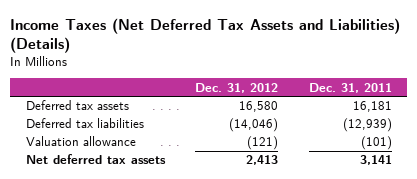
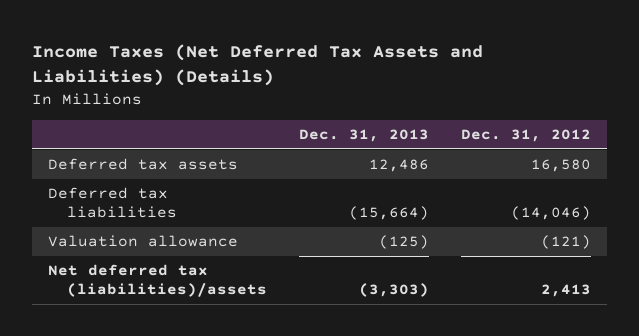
[308,82,392,93] Dec. 31, 2011 -> none
none -> [298,129,429,143] Dec. 31, 2013
[25,154,166,165] Net deferred tax assets -> [47,264,267,298] Net deferred tax (liabilities)/assets

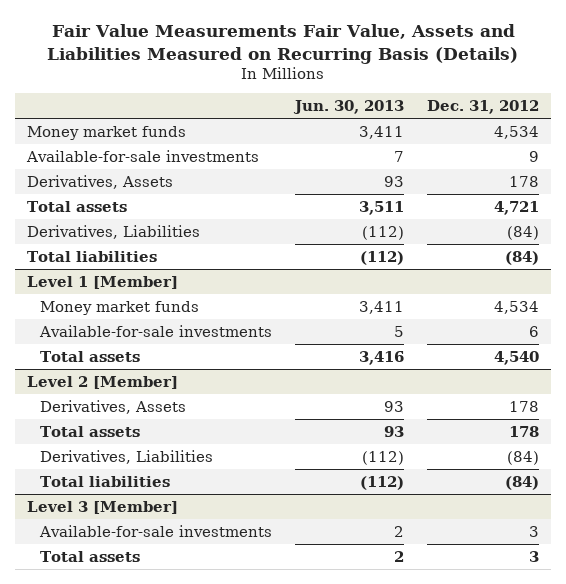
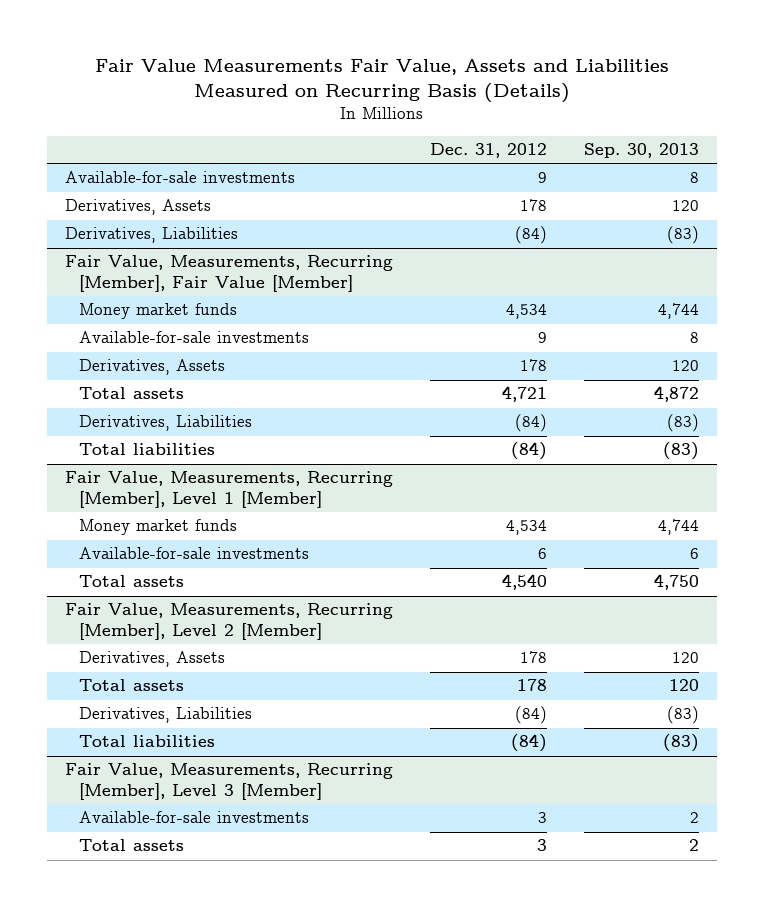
[293,100,405,115] Jun. 30, 2013 -> none
none -> [583,143,699,159] Sep. 30, 2013
none -> [65,171,296,184] Available-for-sale investments
none -> [65,199,212,216] Derivatives, Assets
none -> [65,227,239,244] Derivatives, Liabilities
none -> [65,255,394,293] Fair Value, Measurements, Recurring [Member], Fair Value [Member]
[26,275,178,289] Level 1 [Member] -> none
none -> [65,471,394,509] Fair Value, Measurements, Recurring [Member], Level 1 [Member]
[26,375,178,389] Level 2 [Member] -> none
none -> [65,603,394,641] Fair Value, Measurements, Recurring [Member], Level 2 [Member]
[26,500,178,514] Level 3 [Member] -> none
none -> [65,763,394,801] Fair Value, Measurements, Recurring [Member], Level 3 [Member]

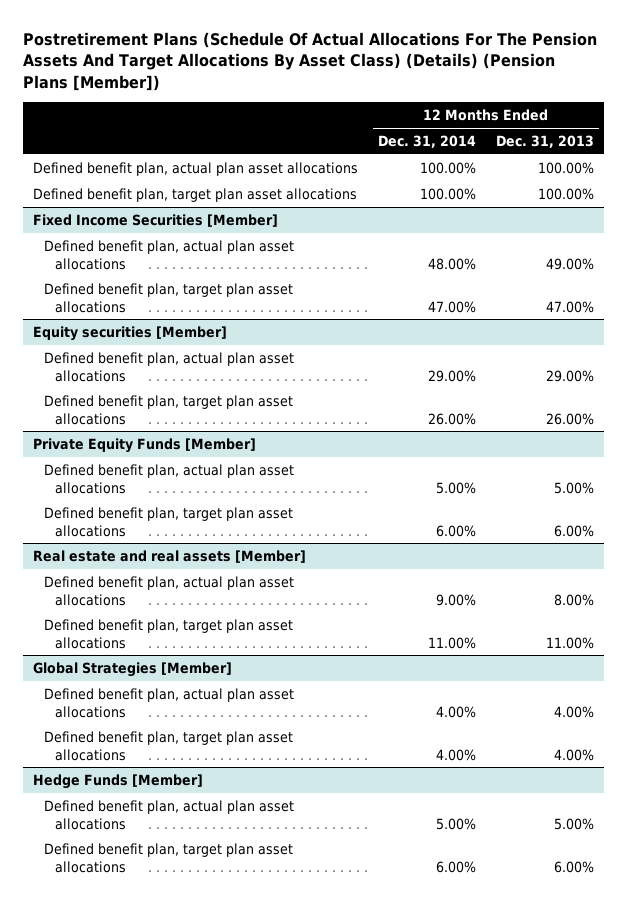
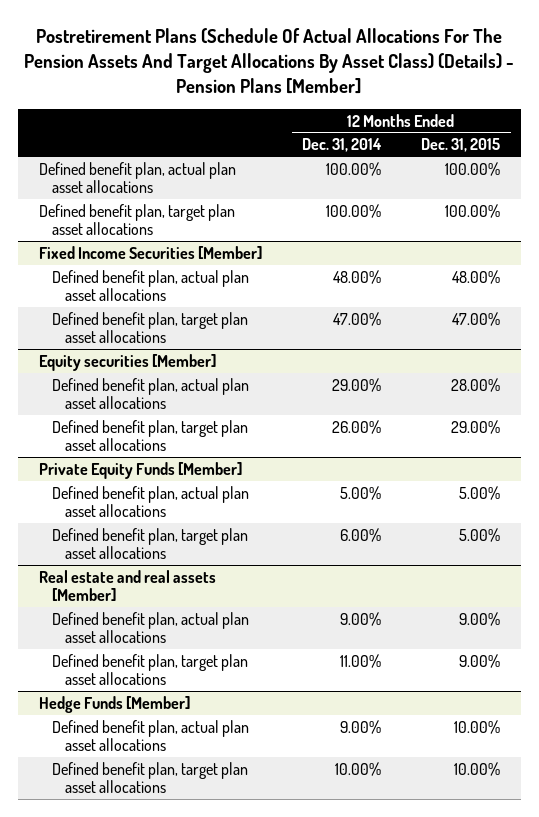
[22,31,597,92] Postretirement Plans (Schedule Of Actual Allocations For The Pension Assets And Target Allocations By Asset Class) (Details) (Pension Plans [Member]) -> [24,28,515,94] Postretirement Plans (Schedule Of Actual Allocations For The Pension Assets And Target Allocations By Asset Class) (Details) - Pension Plans [Member]
[495,135,594,149] Dec. 31, 2013 -> none
none -> [421,138,501,153] Dec. 31, 2015
[32,662,232,678] Global Strategies [Member] -> none
[43,688,294,718] Defined benefit plan, actual plan asset allocations -> none
[43,731,293,761] Defined benefit plan, target plan asset allocations -> none
[435,817,476,830] 5.00% -> [339,719,381,734] 9.00%
[435,860,476,873] 6.00% -> [334,761,381,776] 10.00%

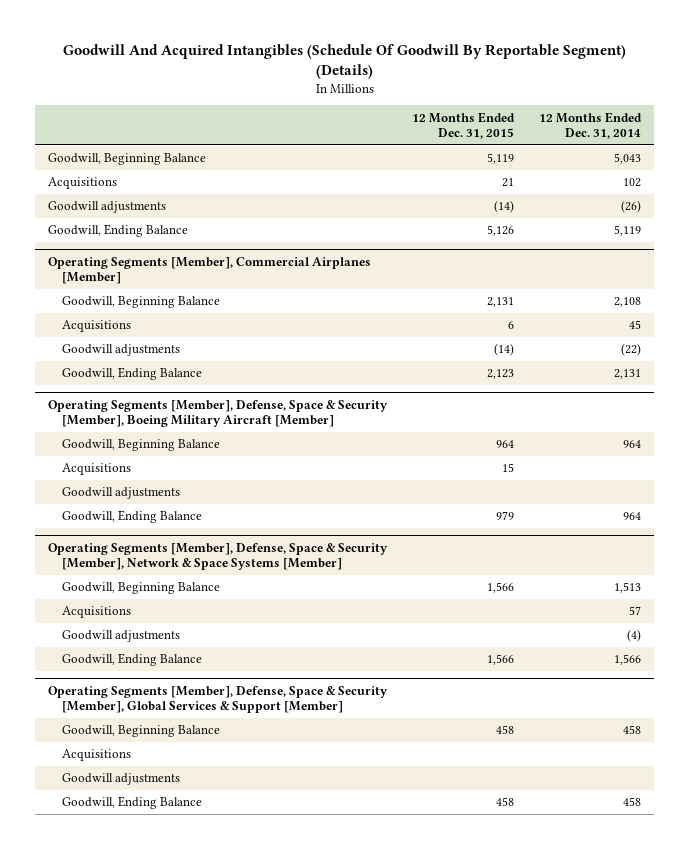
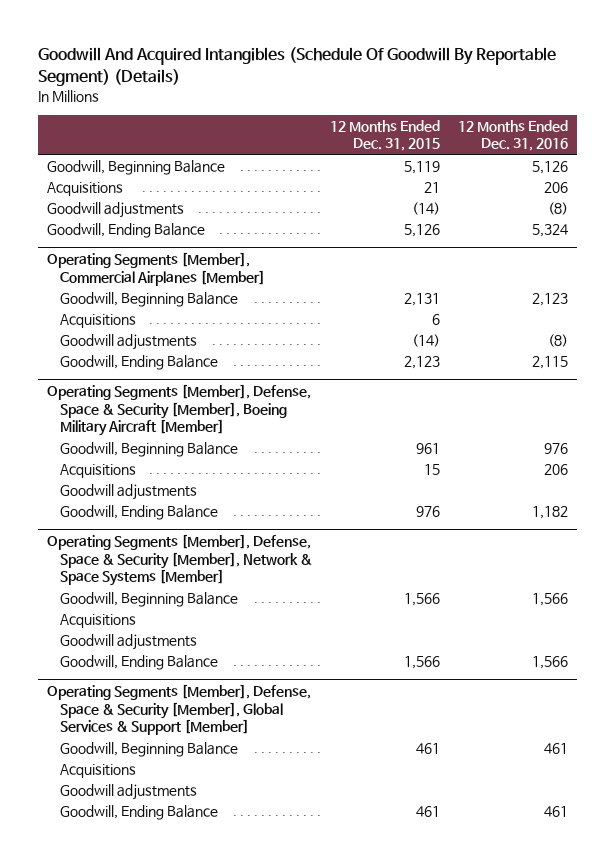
[539,111,643,140] 12 Months Ended Dec. 31, 2014 -> none
none -> [458,119,569,152] 12 Months Ended Dec. 31, 2016
[496,440,515,449] 964 -> [415,442,440,454] 961
[496,511,515,521] 979 -> [415,505,440,517] 976
[496,725,515,735] 458 -> [415,742,440,754] 461
[496,797,515,807] 458 -> [415,805,440,817] 461

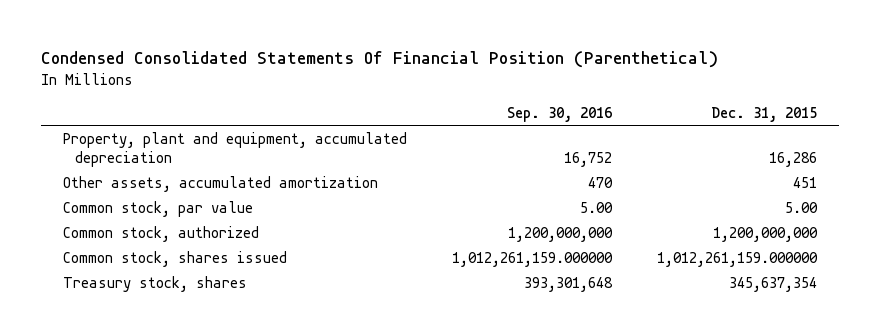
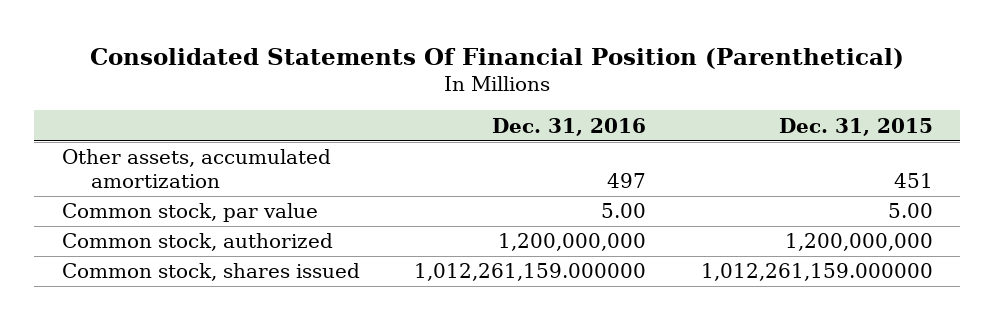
[40,51,718,69] Condensed Consolidated Statements Of Financial Position (Parenthetical) -> [90,47,905,69] Consolidated Statements Of Financial Position (Parenthetical)
[506,106,612,122] Sep. 30, 2016 -> none
none -> [492,117,647,136] Dec. 31, 2016
[63,131,408,167] Property, plant and equipment, accumulated depreciation -> none
[63,275,248,292] Treasury stock, shares -> none

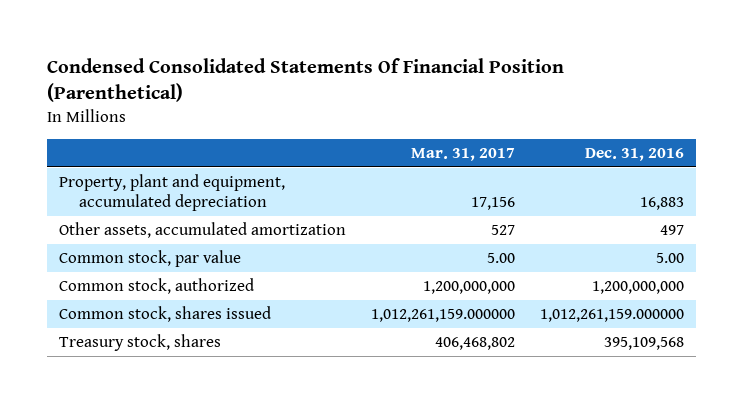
[90,47,905,69] Consolidated Statements Of Financial Position (Parenthetical) -> [47,58,565,103] Condensed Consolidated Statements Of Financial Position (Parenthetical)
[779,117,934,136] Dec. 31, 2015 -> none
none -> [411,148,516,162] Mar. 31, 2017
none -> [59,174,286,212] Property, plant and equipment, accumulated depreciation
none -> [59,334,222,352] Treasury stock, shares

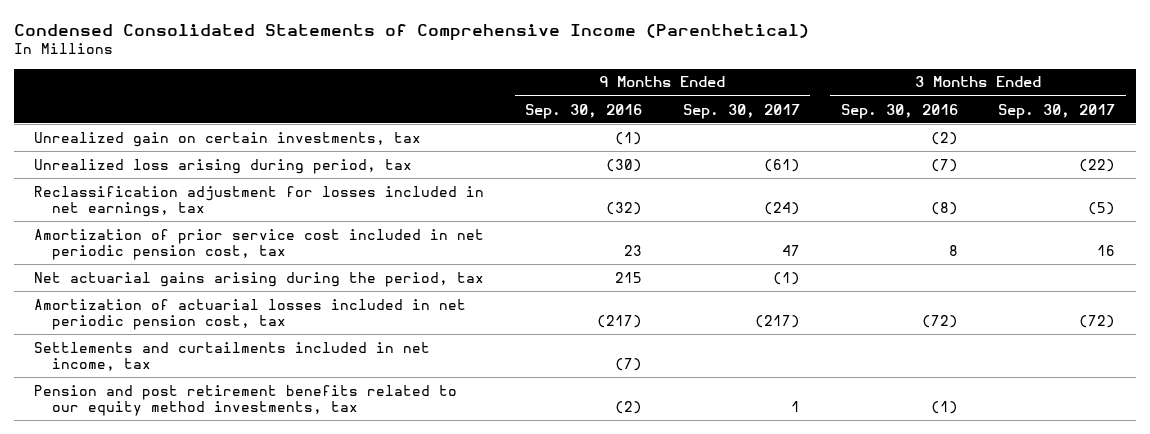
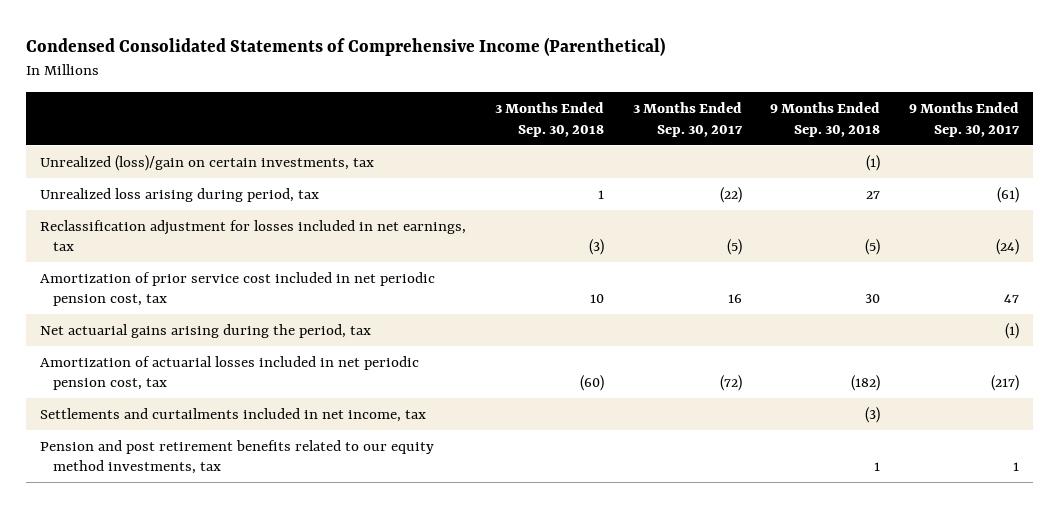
[524,103,642,119] Sep. 30, 2016 -> none
[840,103,958,119] Sep. 30, 2016 -> none
none -> [494,102,604,137] 3 Months Ended Sep. 30, 2018
none -> [770,102,881,137] 9 Months Ended Sep. 30, 2018
[34,131,422,147] Unrealized gain on certain investments, tax -> [40,154,375,171] Unrealized (loss)/gain on certain investments, tax

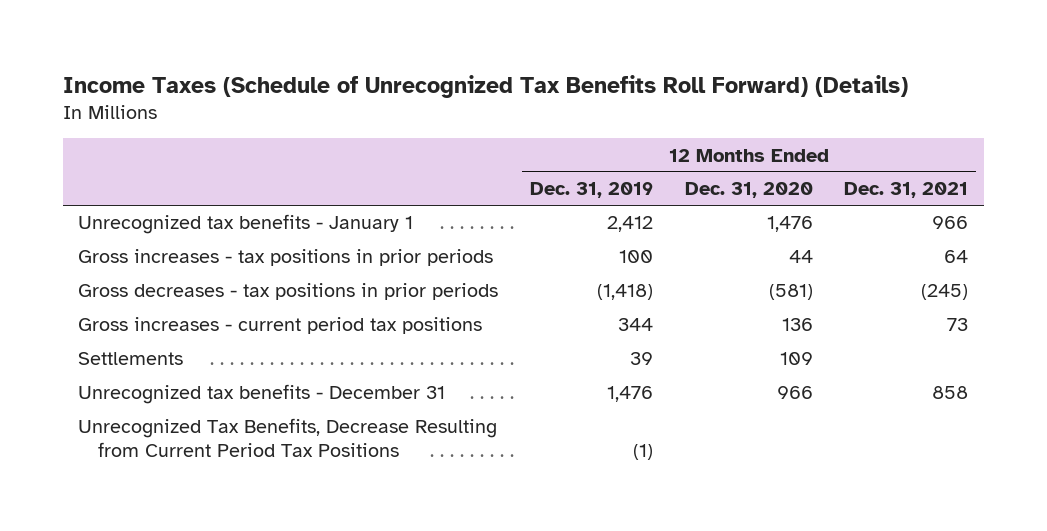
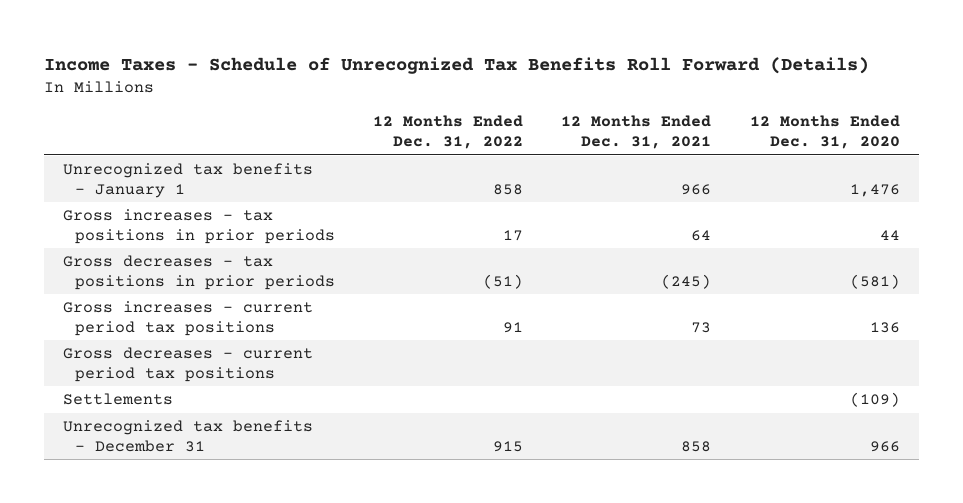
[62,74,908,98] Income Taxes (Schedule of Unrecognized Tax Benefits Roll Forward) (Details) -> [43,56,869,74] Income Taxes - Schedule of Unrecognized Tax Benefits Roll Forward (Details)
[530,182,654,199] Dec. 31, 2019 -> none
none -> [373,115,524,150] 12 Months Ended Dec. 31, 2022
none -> [63,347,314,382] Gross decreases - current period tax positions
[779,352,813,366] 109 -> [849,392,900,408] (109)
[78,418,498,458] Unrecognized Tax Benefits, Decrease Resulting from Current Period Tax Positions -> none

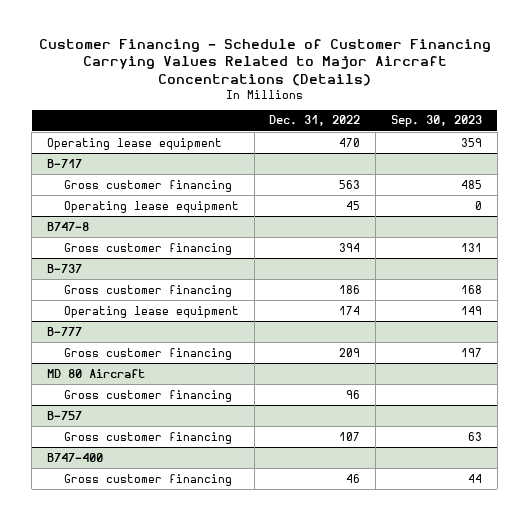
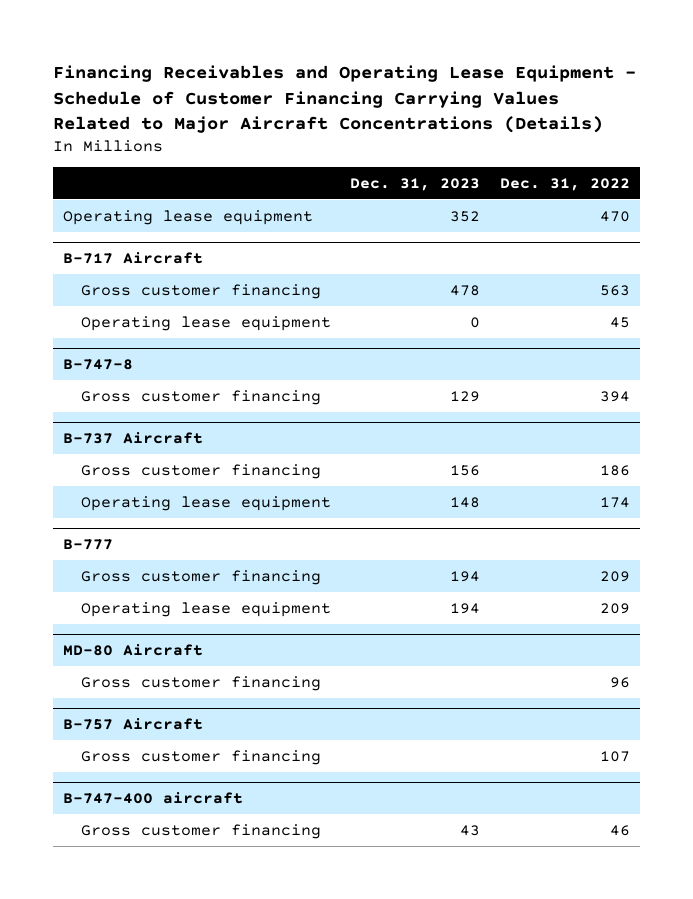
[38,39,491,86] Customer Financing - Schedule of Customer Financing Carrying Values Related to Major Aircraft Concentrations (Details) -> [52,65,636,133] Financing Receivables and Operating Lease Equipment - Schedule of Customer Financing Carrying Values Related to Major Aircraft Concentrations (Details)
[390,115,482,128] Sep. 30, 2023 -> none
none -> [350,177,481,191] Dec. 31, 2023
[47,158,83,168] B-717 -> [62,251,203,264] B-717 Aircraft
[47,221,90,231] B747-8 -> [62,358,133,370] B-747-8
[47,263,83,273] B-737 -> [62,431,203,444] B-737 Aircraft
none -> [80,601,331,617] Operating lease equipment
[47,368,146,378] MD 80 Aircraft -> [62,643,203,656] MD-80 Aircraft
[47,410,83,420] B-757 -> [62,717,203,730] B-757 Aircraft
[47,452,104,462] B747-400 -> [62,791,243,804] B-747-400 aircraft

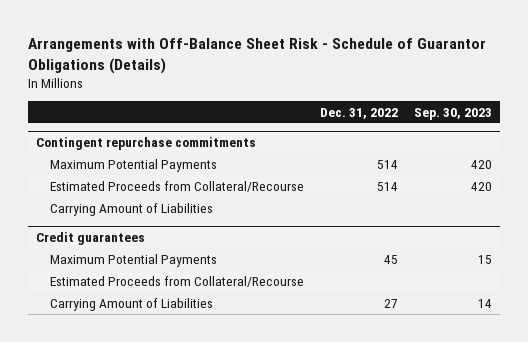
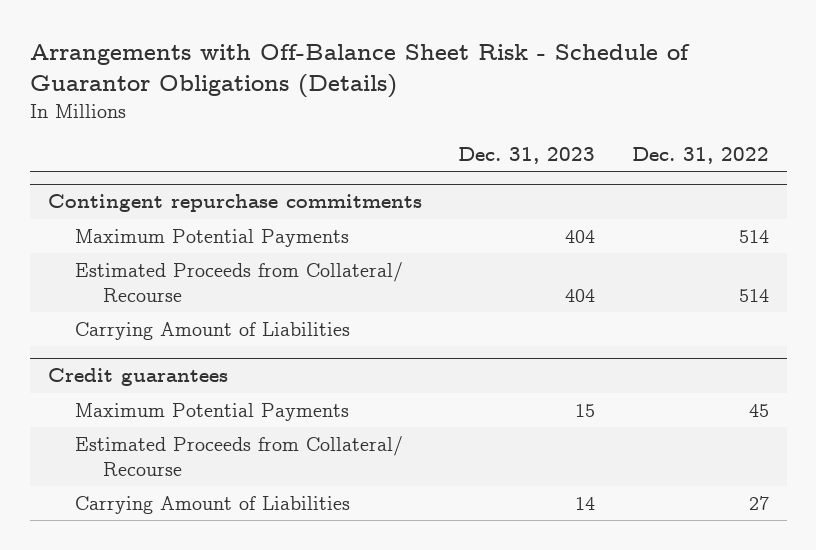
[414,107,493,120] Sep. 30, 2023 -> none
none -> [458,147,596,165] Dec. 31, 2023
[49,180,304,192] Estimated Proceeds from Collateral/Recourse -> [75,261,404,303] Estimated Proceeds from Collateral/ Recourse
[49,275,304,287] Estimated Proceeds from Collateral/Recourse -> [75,435,404,477] Estimated Proceeds from Collateral/ Recourse

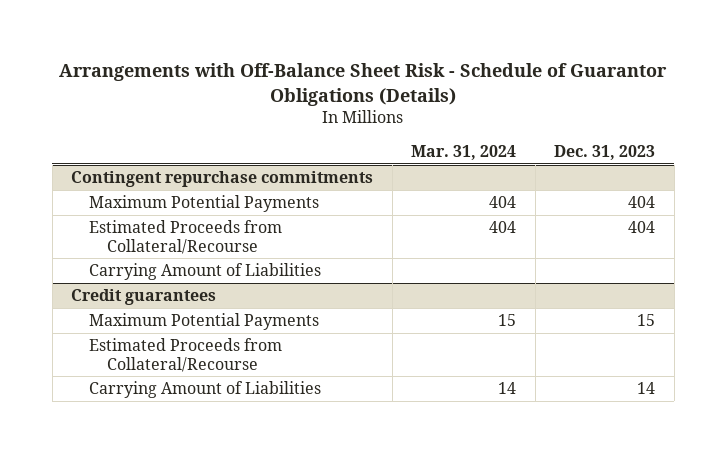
[631,147,769,165] Dec. 31, 2022 -> none
none -> [411,145,517,161] Mar. 31, 2024
[75,261,404,303] Estimated Proceeds from Collateral/ Recourse -> [89,220,283,254] Estimated Proceeds from Collateral/Recourse
[75,435,404,477] Estimated Proceeds from Collateral/ Recourse -> [89,338,283,372] Estimated Proceeds from Collateral/Recourse

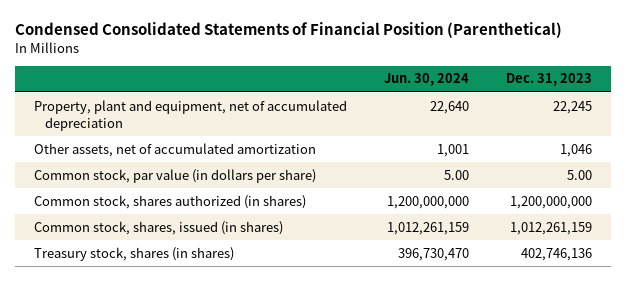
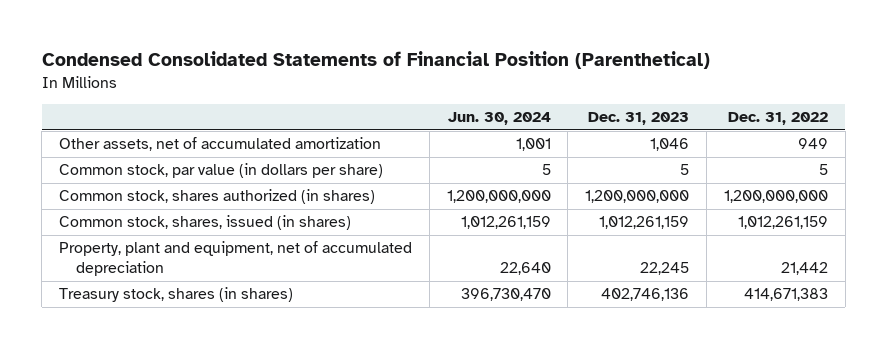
none -> [727,111,828,125] Dec. 31, 2022
[443,169,469,180] 5.00 -> [541,164,551,176] 5
[567,169,593,180] 5.00 -> [680,164,690,176] 5
[33,99,347,131] Property, plant and equipment, net of accumulated depreciation -> [58,241,412,277] Property, plant and equipment, net of accumulated depreciation

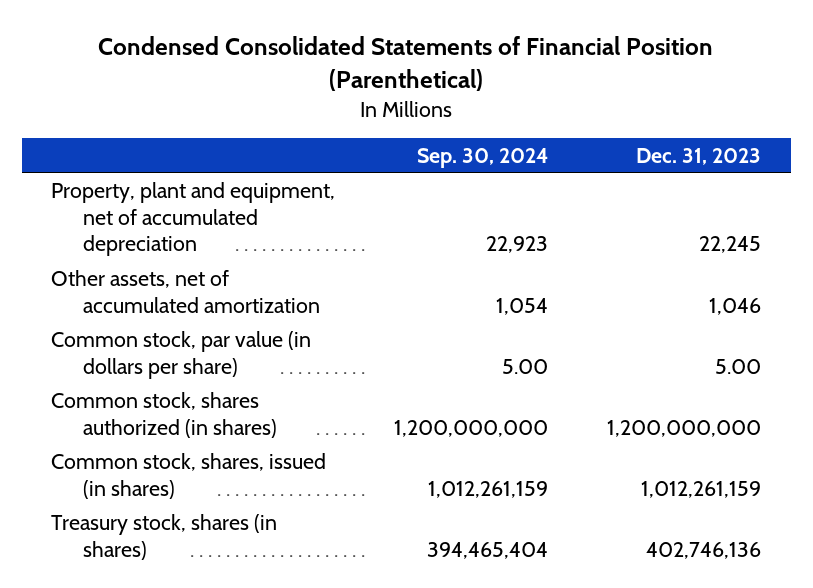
[447,111,551,125] Jun. 30, 2024 -> none
[727,111,828,125] Dec. 31, 2022 -> none
none -> [417,147,549,168] Sep. 30, 2024
[58,241,412,277] Property, plant and equipment, net of accumulated depreciation -> [51,181,336,257] Property, plant and equipment, net of accumulated depreciation
[680,164,690,176] 5 -> [715,358,762,374] 5.00

